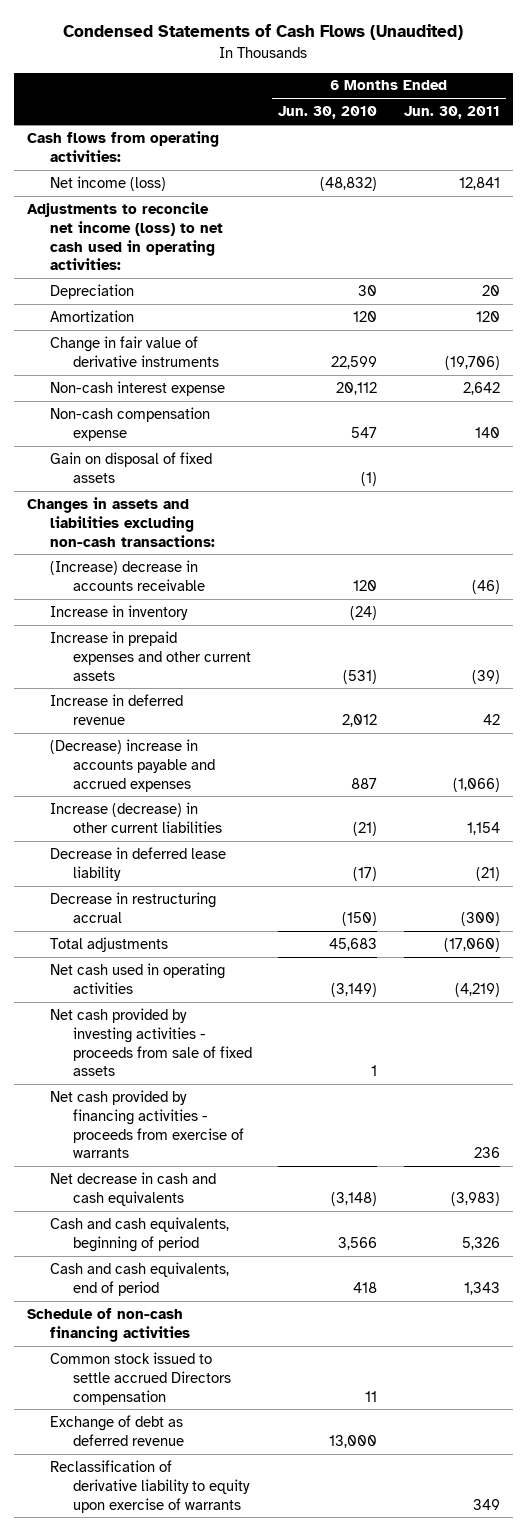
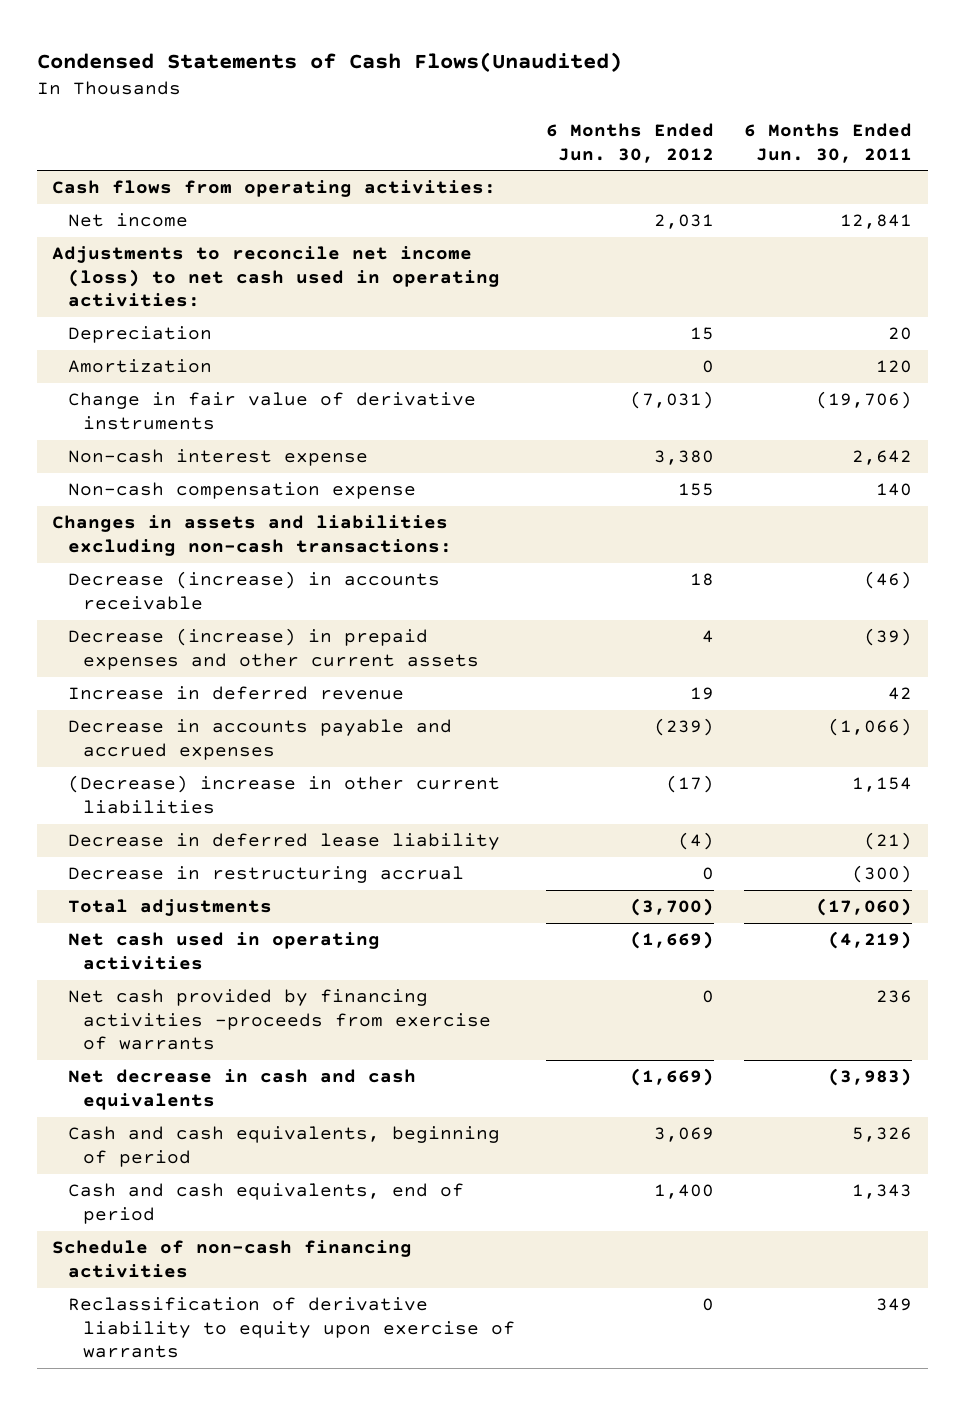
[63,24,464,41] Condensed Statements of Cash Flows (Unaudited) -> [37,51,623,72] Condensed Statements of Cash Flows(Unaudited)
[278,106,378,120] Jun. 30, 2010 -> none
none -> [545,123,714,163] 6 Months Ended Jun. 30, 2012
[50,175,167,191] Net income (loss) -> [67,213,188,228] Net income
[50,451,213,483] Gain on disposal of fixed assets -> none
[50,604,189,620] Increase in inventory -> none
[50,559,206,591] (Increase) decrease in accounts receivable -> [67,571,440,610] Decrease (increase) in accounts receivable
[50,630,252,681] Increase in prepaid expenses and other current assets -> [67,628,479,670] Decrease (increase) in prepaid expenses and other current assets
[50,738,216,792] (Decrease) increase in accounts payable and accrued expenses -> [67,719,452,760] Decrease in accounts payable and accrued expenses
[50,801,223,833] Increase (decrease) in other current liabilities -> [67,775,500,814] (Decrease) increase in other current liabilities
[50,1007,253,1077] Net cash provided by investing activities - proceeds from sale of fixed assets -> none
[50,1089,245,1159] Net cash provided by financing activities - proceeds from exercise of warrants -> [67,989,491,1051] Net cash provided by financing activities -proceeds from exercise of warrants
[50,1351,232,1405] Common stock issued to settle accrued Directors compensation -> none
[50,1414,185,1446] Exchange of debt as deferred revenue -> none

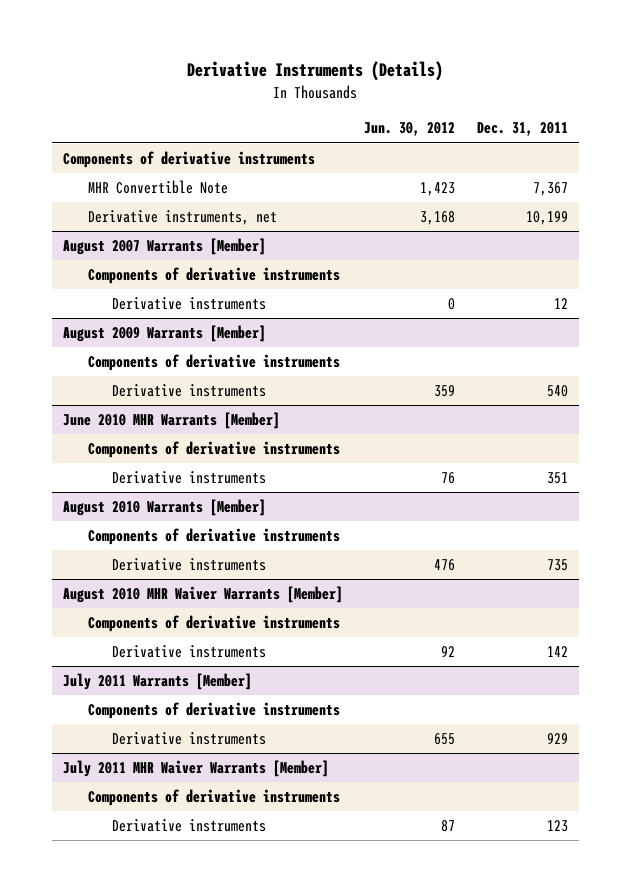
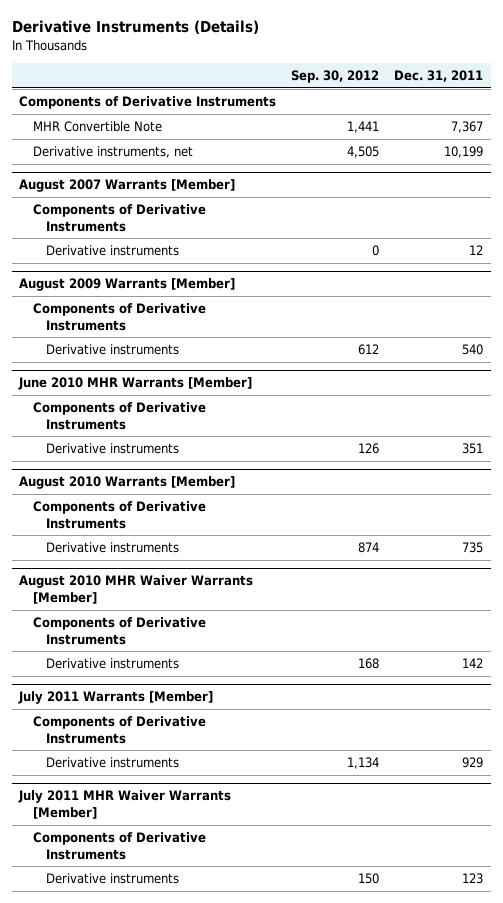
[364,122,456,137] Jun. 30, 2012 -> none
none -> [291,69,380,83] Sep. 30, 2012
[62,151,315,169] Components of derivative instruments -> [19,96,277,110] Components of Derivative Instruments
[87,267,340,285] Components of derivative instruments -> [32,204,206,232] Components of Derivative Instruments
[87,354,340,372] Components of derivative instruments -> [32,303,206,331] Components of Derivative Instruments
[87,441,340,459] Components of derivative instruments -> [32,402,206,430] Components of Derivative Instruments
[87,528,340,546] Components of derivative instruments -> [32,501,206,529] Components of Derivative Instruments
[87,615,340,633] Components of derivative instruments -> [32,617,206,645] Components of Derivative Instruments
[87,702,340,720] Components of derivative instruments -> [32,716,206,744] Components of Derivative Instruments
[87,789,340,807] Components of derivative instruments -> [32,832,206,860] Components of Derivative Instruments

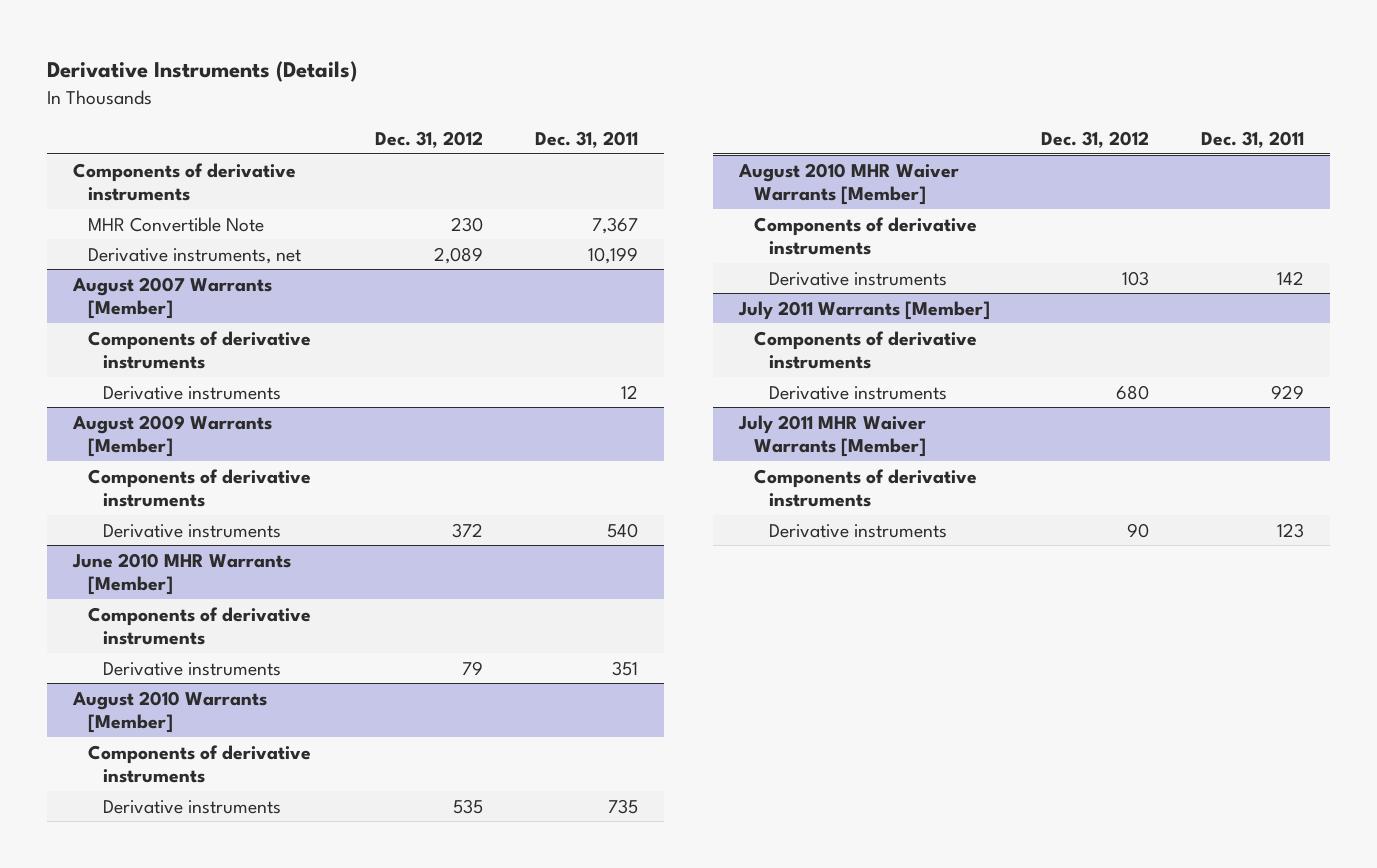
[291,69,380,83] Sep. 30, 2012 -> none
none -> [375,131,484,149] Dec. 31, 2012
[19,96,277,110] Components of Derivative Instruments -> [72,162,296,202] Components of derivative instruments
[32,204,206,232] Components of Derivative Instruments -> [87,330,311,370] Components of derivative instruments
[32,303,206,331] Components of Derivative Instruments -> [87,468,311,508] Components of derivative instruments
[32,402,206,430] Components of Derivative Instruments -> [87,606,311,646] Components of derivative instruments
[32,501,206,529] Components of Derivative Instruments -> [87,744,311,784] Components of derivative instruments
[32,617,206,645] Components of Derivative Instruments -> [753,216,977,256] Components of derivative instruments
[32,716,206,744] Components of Derivative Instruments -> [753,330,977,370] Components of derivative instruments
[32,832,206,860] Components of Derivative Instruments -> [753,468,977,508] Components of derivative instruments

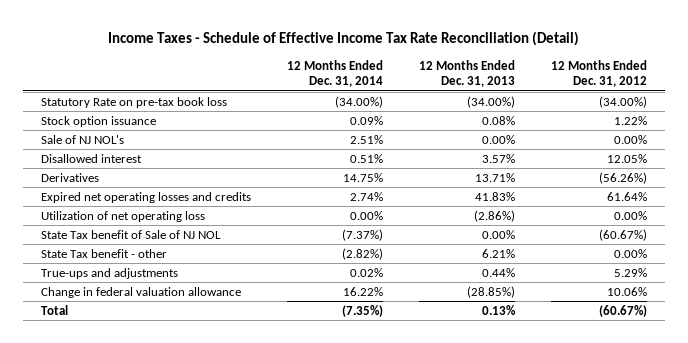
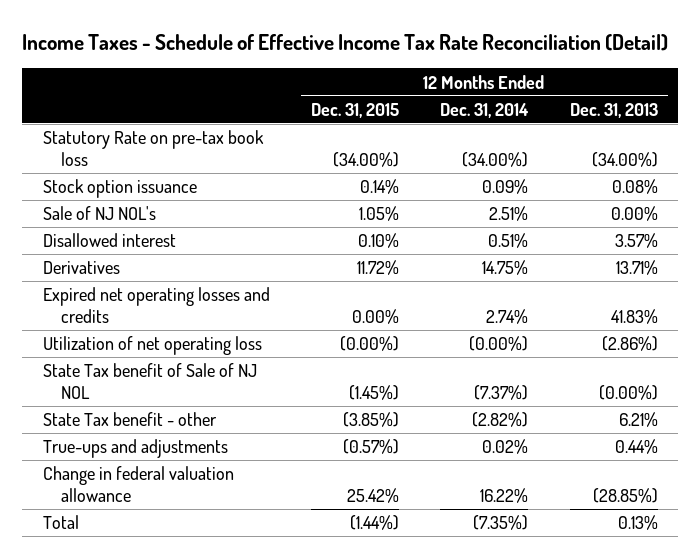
[551,60,648,88] 12 Months Ended Dec. 31, 2012 -> none
none -> [311,102,400,118] Dec. 31, 2015
[349,210,383,220] 0.00% -> [469,336,529,352] (0.00%)
[482,229,516,239] 0.00% -> [598,385,658,401] (0.00%)

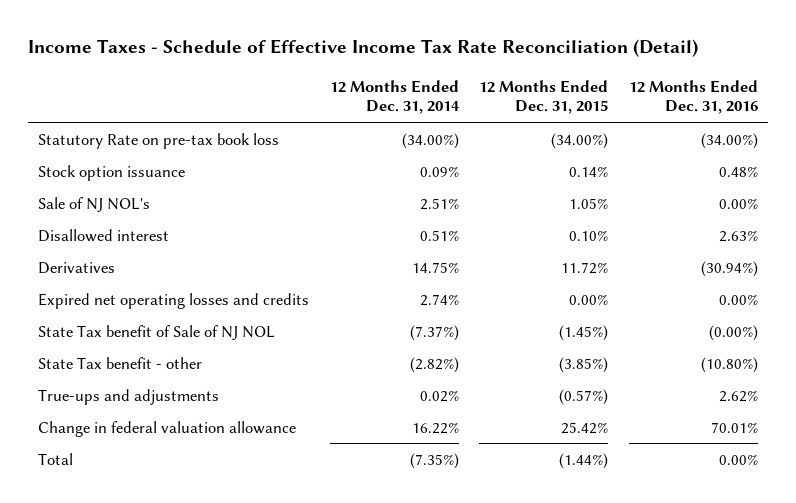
[569,102,658,118] Dec. 31, 2013 -> none
none -> [628,79,758,115] 12 Months Ended Dec. 31, 2016
[42,336,262,356] Utilization of net operating loss -> none

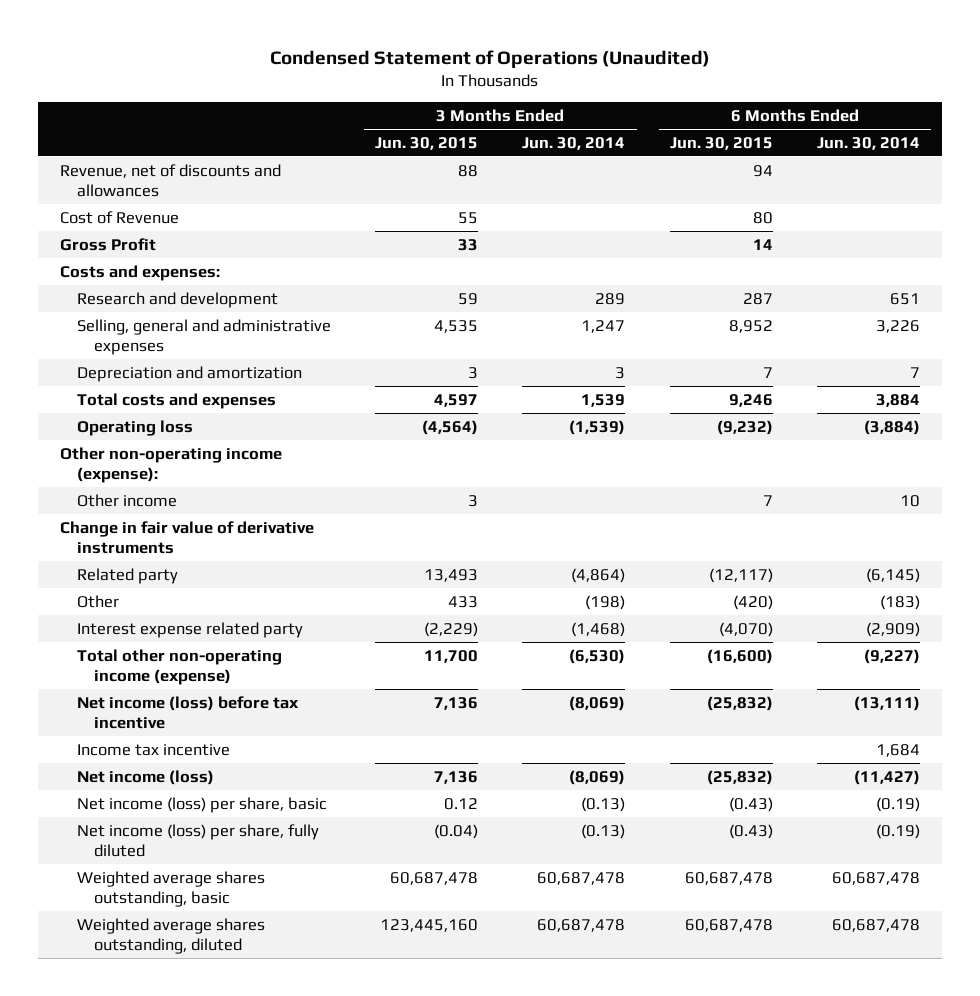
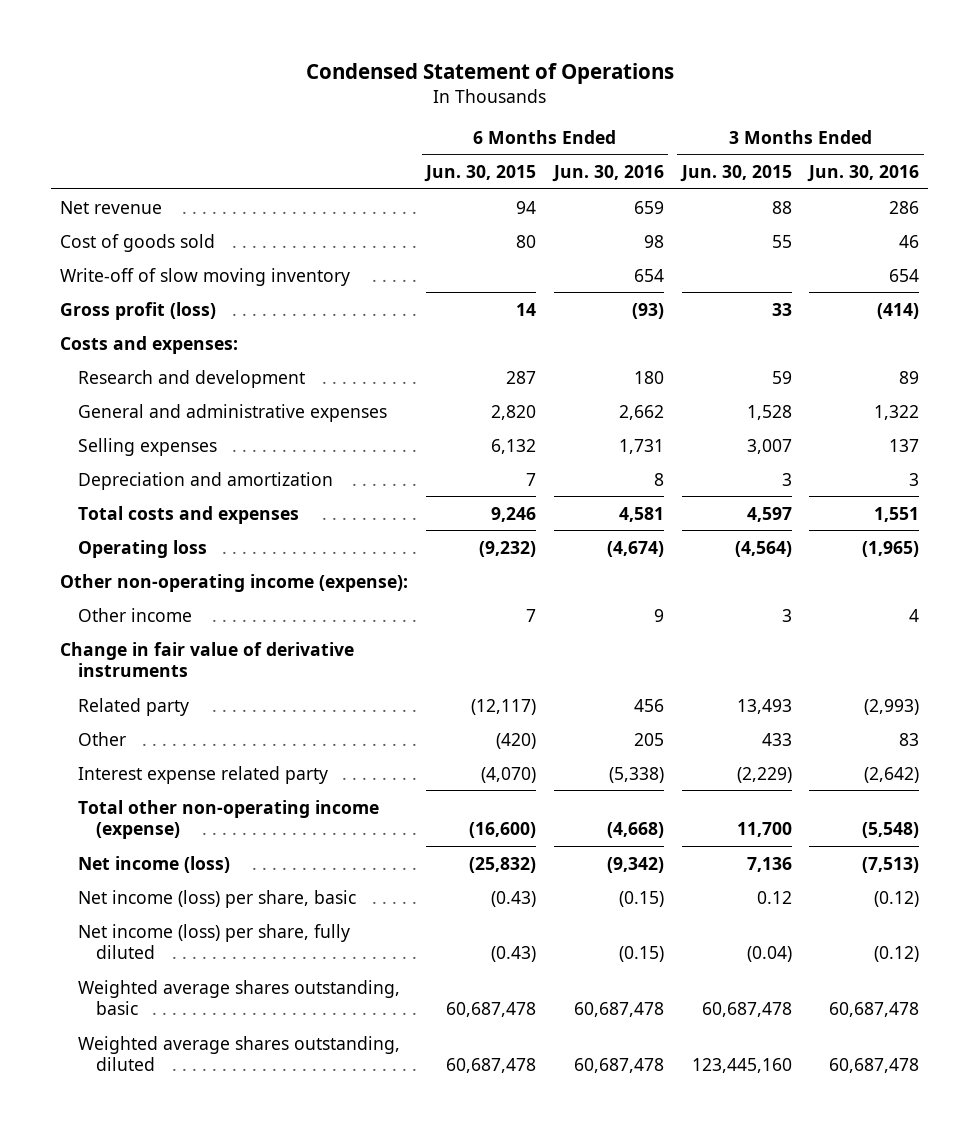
[270,49,711,68] Condensed Statement of Operations (Unaudited) -> [305,62,674,84] Condensed Statement of Operations
[522,136,626,150] Jun. 30, 2014 -> none
[817,136,921,150] Jun. 30, 2014 -> none
none -> [551,165,664,183] Jun. 30, 2016
none -> [807,165,920,183] Jun. 30, 2016
[60,163,282,198] Revenue, net of discounts and allowances -> [60,200,163,214] Net revenue
[60,210,180,224] Cost of Revenue -> [60,233,216,252] Cost of goods sold
none -> [60,267,351,286] Write-off of slow moving inventory
[60,237,157,251] Gross Profit -> [60,301,217,320] Gross profit (loss)
[76,318,331,356] Selling, general and administrative expenses -> [78,403,388,422] General and administrative expenses
[434,319,479,333] 4,535 -> [746,404,792,420] 1,528
[728,319,773,333] 8,952 -> [491,404,537,420] 2,820
none -> [78,437,218,456] Selling expenses
[76,695,299,730] Net income (loss) before tax incentive -> none
[76,743,230,756] Income tax incentive -> none

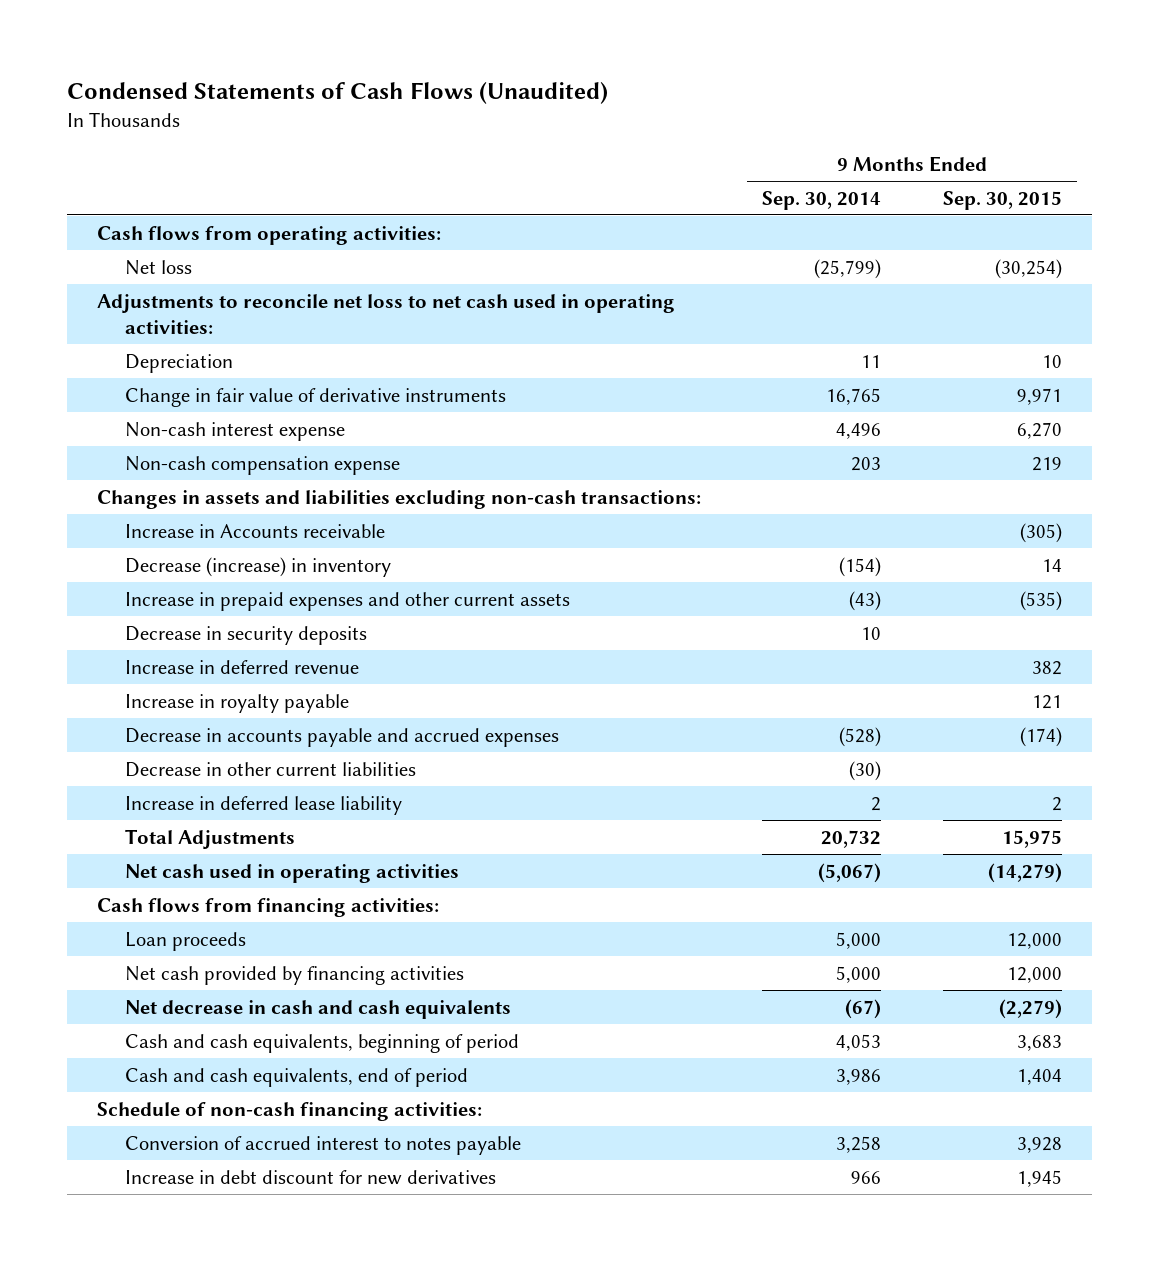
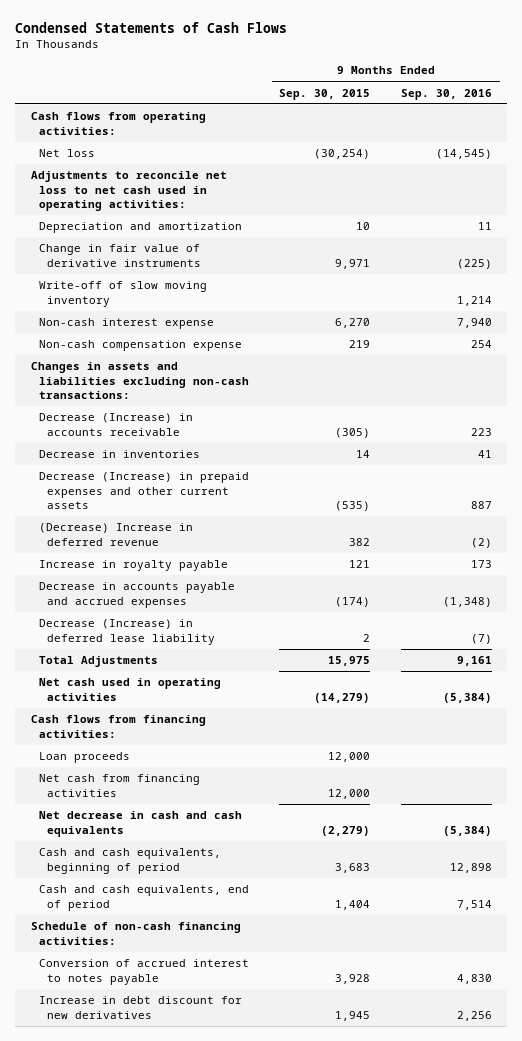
[66,81,608,104] Condensed Statements of Cash Flows (Unaudited) -> [15,21,288,33] Condensed Statements of Cash Flows
[762,190,882,210] Sep. 30, 2014 -> none
none -> [400,88,492,100] Sep. 30, 2016
[125,353,234,373] Depreciation -> none
none -> [38,222,242,234] Depreciation and amortization
none -> [38,281,207,307] Write-off of slow moving inventory
[125,625,368,645] Decrease in security deposits -> none
[125,523,386,538] Increase in Accounts receivable -> [38,413,193,436] Decrease (Increase) in accounts receivable
[125,556,392,577] Decrease (increase) in inventory -> [38,450,200,459] Decrease in inventories
[125,591,571,611] Increase in prepaid expenses and other current assets -> [38,472,249,510] Decrease (Increase) in prepaid expenses and other current assets
[125,659,360,674] Increase in deferred revenue -> [38,523,193,546] (Decrease) Increase in deferred revenue
[125,761,417,777] Decrease in other current liabilities -> none
[125,795,403,815] Increase in deferred lease liability -> [38,619,216,645] Decrease (Increase) in deferred lease liability
[125,965,465,985] Net cash provided by financing activities -> [38,774,200,797] Net cash from financing activities

